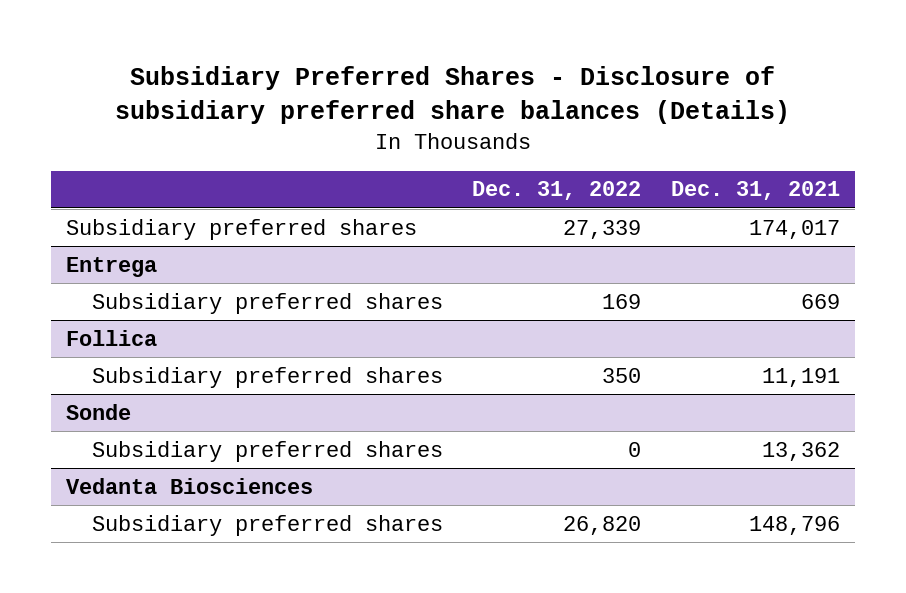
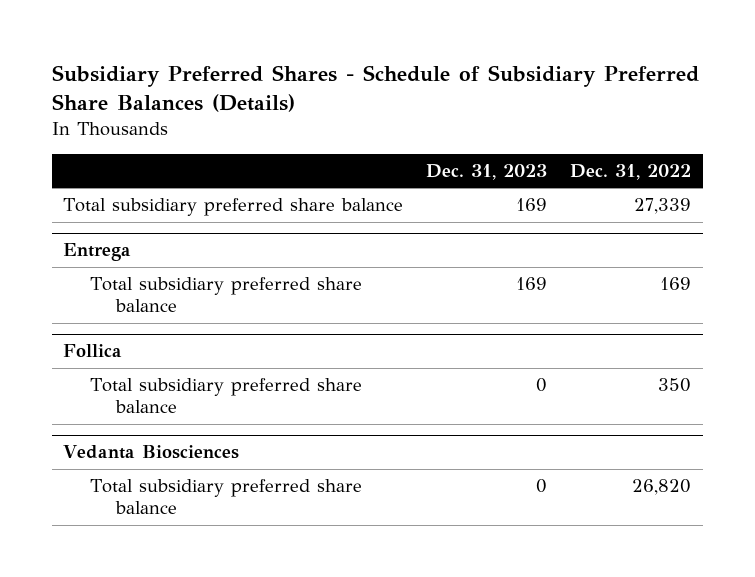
[114,65,790,124] Subsidiary Preferred Shares - Disclosure of subsidiary preferred share balances (Details) -> [52,64,700,112] Subsidiary Preferred Shares - Schedule of Subsidiary Preferred Share Balances (Details)
[671,181,841,201] Dec. 31, 2021 -> none
none -> [426,163,548,180] Dec. 31, 2023
[65,218,417,240] Subsidiary preferred shares -> [63,198,404,217] Total subsidiary preferred share balance
[91,292,443,314] Subsidiary preferred shares -> [89,277,362,313] Total subsidiary preferred share balance
[65,403,131,420] Sonde -> none
[91,440,443,462] Subsidiary preferred shares -> none
[91,366,443,388] Subsidiary preferred shares -> [89,378,362,414] Total subsidiary preferred share balance
[91,514,443,536] Subsidiary preferred shares -> [89,479,362,515] Total subsidiary preferred share balance

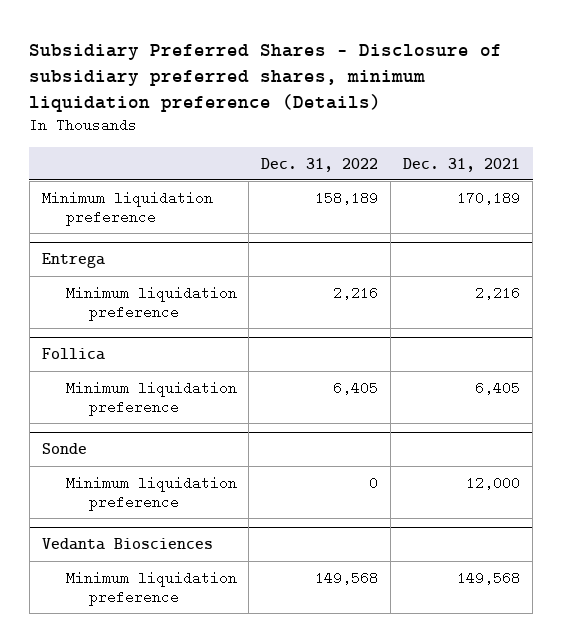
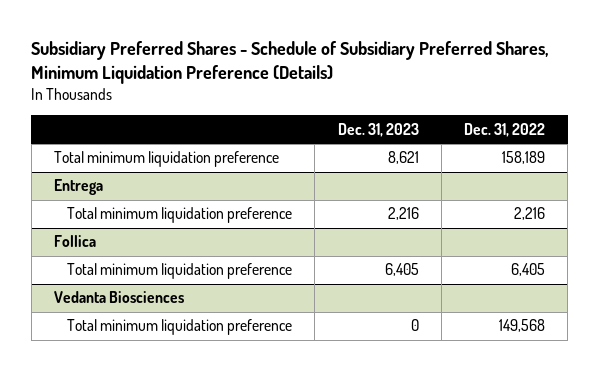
[29,43,503,112] Subsidiary Preferred Shares - Disclosure of subsidiary preferred shares, minimum liquidation preference (Details) -> [31,41,549,85] Subsidiary Preferred Shares - Schedule of Subsidiary Preferred Shares, Minimum Liquidation Preference (Details)
[403,157,521,172] Dec. 31, 2021 -> none
none -> [337,122,419,137] Dec. 31, 2023
[41,190,213,226] Minimum liquidation preference -> [53,151,279,168] Total minimum liquidation preference
[65,285,237,321] Minimum liquidation preference -> [67,207,293,224] Total minimum liquidation preference
[41,443,87,455] Sonde -> none
[65,475,237,511] Minimum liquidation preference -> none
[65,380,237,416] Minimum liquidation preference -> [67,263,293,280] Total minimum liquidation preference
[65,570,237,606] Minimum liquidation preference -> [67,319,293,336] Total minimum liquidation preference

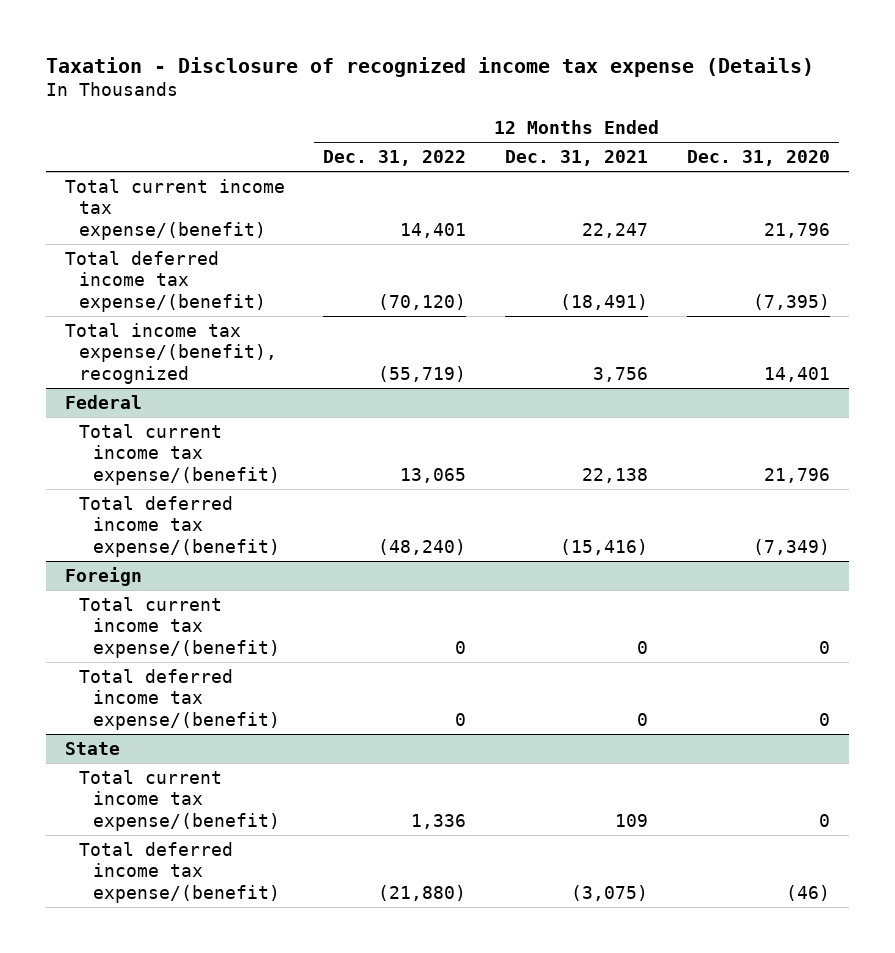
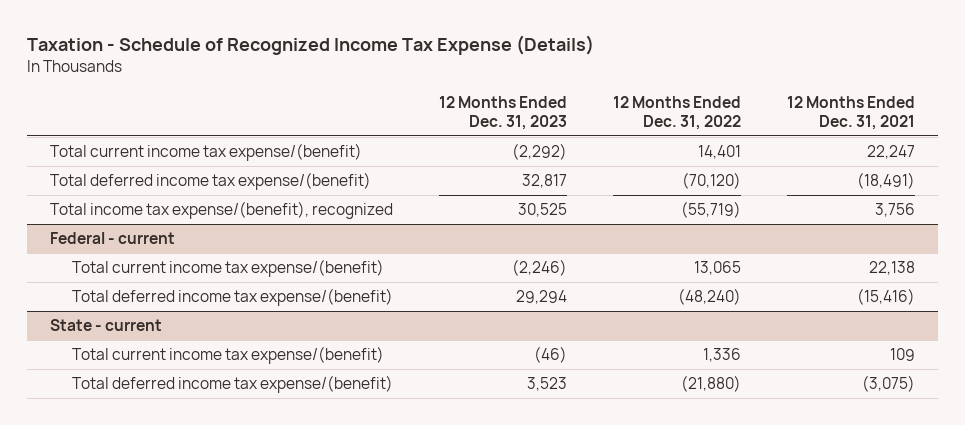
[45,56,814,77] Taxation - Disclosure of recognized income tax expense (Details) -> [26,34,594,55] Taxation - Schedule of Recognized Income Tax Expense (Details)
[686,150,830,167] Dec. 31, 2020 -> none
none -> [438,95,567,130] 12 Months Ended Dec. 31, 2023
[64,394,142,409] Federal -> [49,232,175,245] Federal - current
[64,566,142,586] Foreign -> none
[78,596,280,659] Total current income tax expense/(benefit) -> none
[78,668,280,731] Total deferred income tax expense/(benefit) -> none
[64,741,120,755] State -> [49,319,162,332] State - current

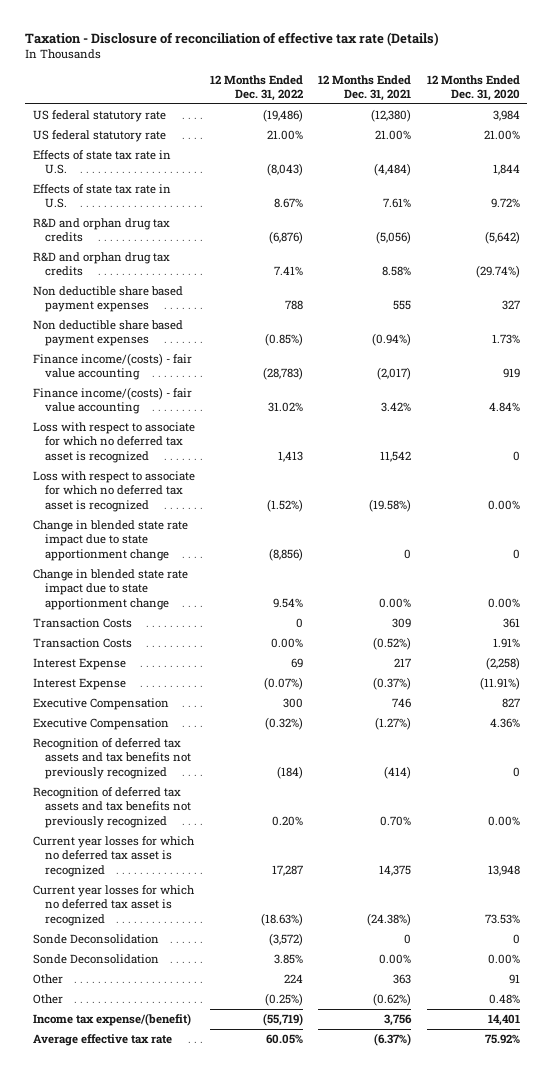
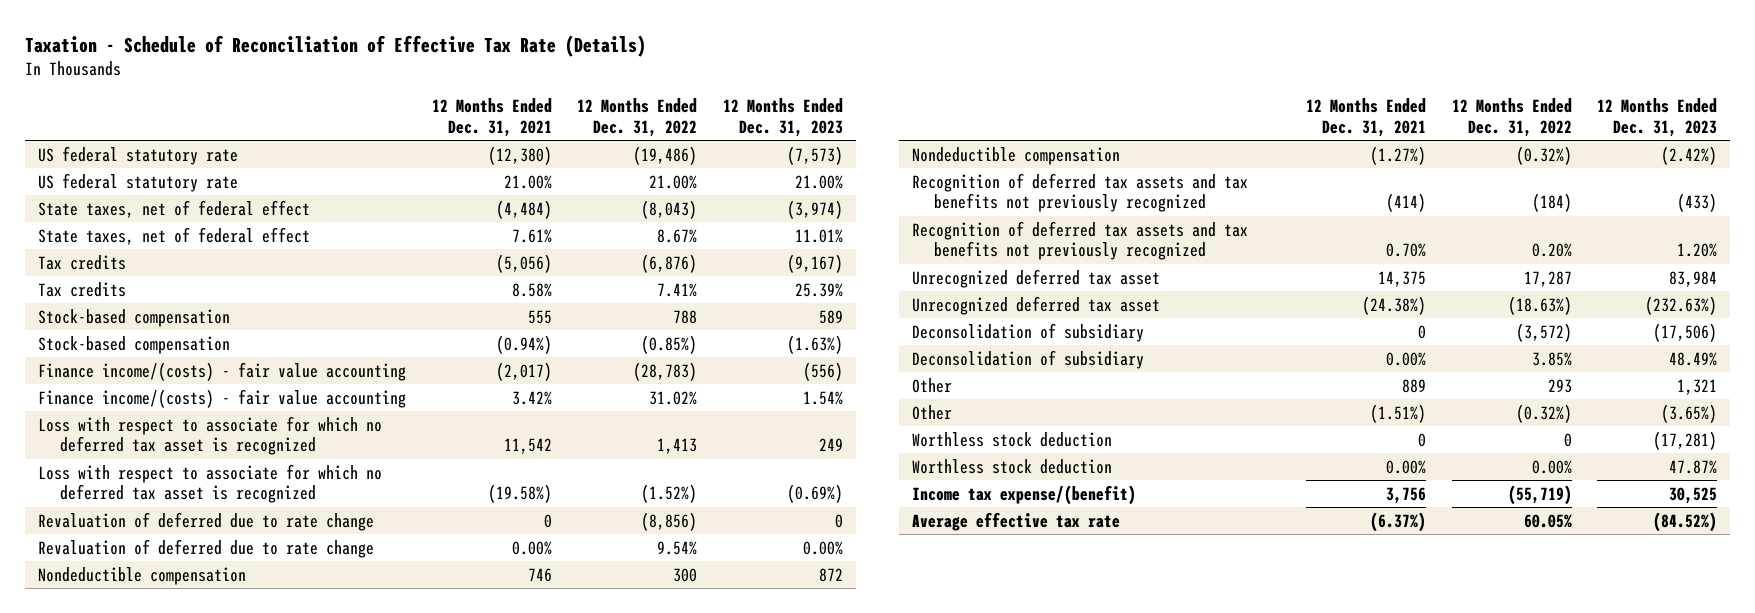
[25,31,440,46] Taxation - Disclosure of reconciliation of effective tax rate (Details) -> [24,34,646,57] Taxation - Schedule of Reconciliation of Effective Tax Rate (Details)
[426,74,520,101] 12 Months Ended Dec. 31, 2020 -> none
none -> [723,97,844,137] 12 Months Ended Dec. 31, 2023
[32,150,171,175] Effects of state tax rate in U.S. -> [37,199,310,218] State taxes, net of federal effect
[32,184,171,209] Effects of state tax rate in U.S. -> [37,226,310,245] State taxes, net of federal effect
[32,218,170,243] R&D and orphan drug tax credits -> [37,254,126,270] Tax credits
[32,252,170,277] R&D and orphan drug tax credits -> [37,281,126,297] Tax credits
[32,286,183,313] Non deductible share based payment expenses -> [37,308,230,327] Stock-based compensation
[32,320,183,347] Non deductible share based payment expenses -> [37,335,230,354] Stock-based compensation
[32,618,132,629] Transaction Costs -> none
[32,638,132,649] Transaction Costs -> none
[32,658,126,671] Interest Expense -> none
[32,678,126,691] Interest Expense -> none
[32,520,188,561] Change in blended state rate impact due to state apportionment change -> [37,511,374,531] Revaluation of deferred due to rate change
[32,569,188,610] Change in blended state rate impact due to state apportionment change -> [37,538,374,558] Revaluation of deferred due to rate change
[32,698,169,711] Executive Compensation -> [37,566,246,585] Nondeductible compensation
[32,718,169,731] Executive Compensation -> [912,146,1121,165] Nondeductible compensation
[32,836,195,877] Current year losses for which no deferred tax asset is recognized -> [912,268,1161,288] Unrecognized deferred tax asset
[32,885,195,926] Current year losses for which no deferred tax asset is recognized -> [912,295,1161,315] Unrecognized deferred tax asset
[32,934,159,945] Sonde Deconsolidation -> [912,322,1145,342] Deconsolidation of subsidiary
[32,954,159,965] Sonde Deconsolidation -> [912,349,1145,369] Deconsolidation of subsidiary
[284,974,304,984] 224 -> [1547,378,1572,393] 293
[393,974,412,985] 363 -> [1401,378,1426,393] 889
[265,993,304,1007] (0.25%) -> [1515,403,1572,423] (0.32%)
[373,993,412,1007] (0.62%) -> [1369,403,1426,423] (1.51%)
none -> [912,431,1113,447] Worthless stock deduction
none -> [912,458,1113,474] Worthless stock deduction

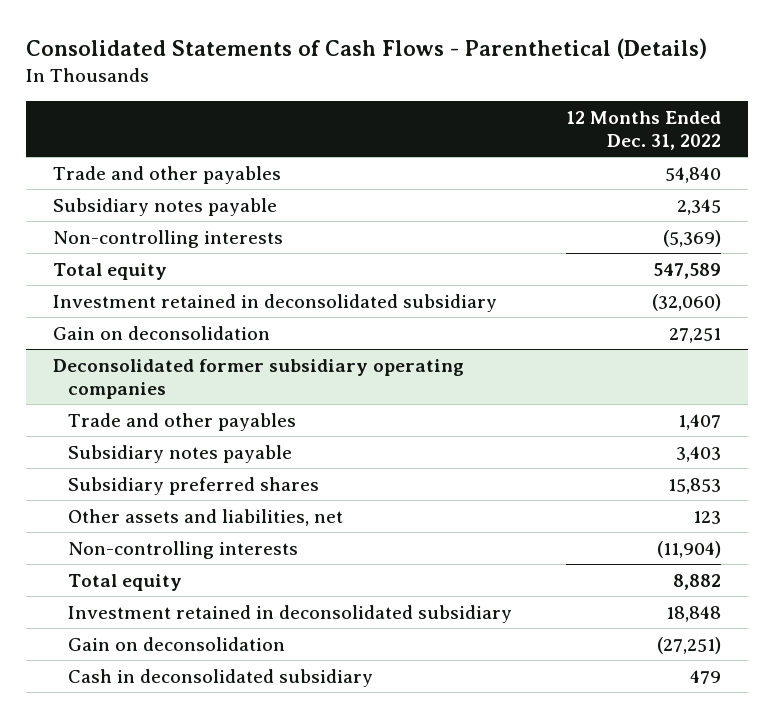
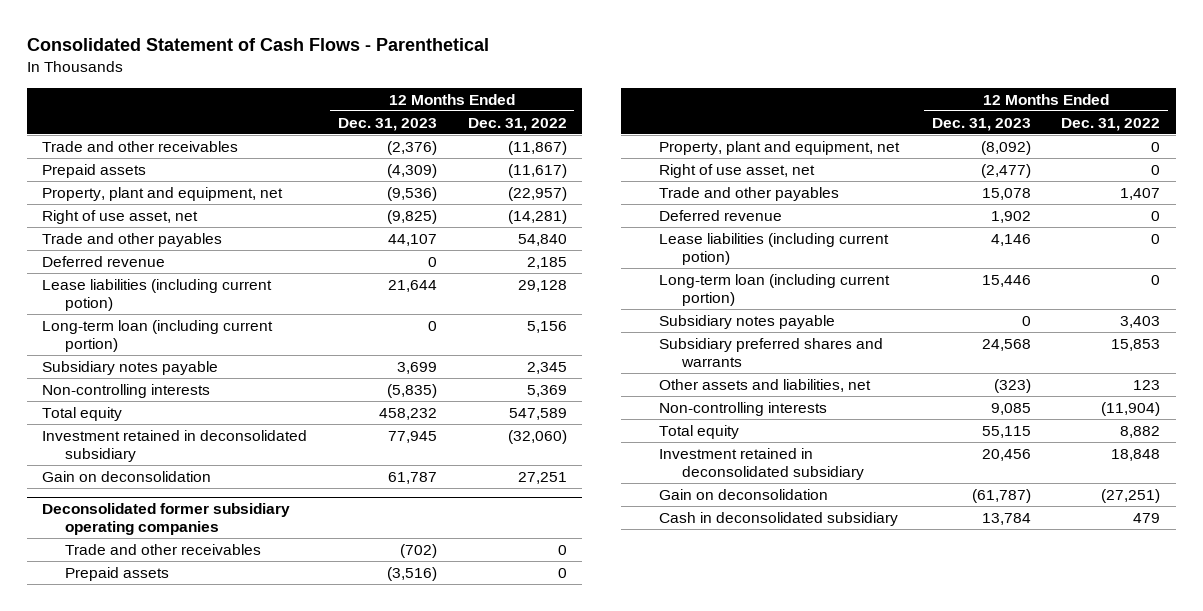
[26,37,708,59] Consolidated Statements of Cash Flows - Parenthetical (Details) -> [27,38,490,52] Consolidated Statement of Cash Flows - Parenthetical
none -> [338,117,438,131] Dec. 31, 2023
none -> [42,140,239,152] Trade and other receivables
none -> [42,163,147,178] Prepaid assets
none -> [42,186,284,201] Property, plant and equipment, net
none -> [42,209,199,224] Right of use asset, net
none -> [42,255,166,267] Deferred revenue
none -> [42,278,273,312] Lease liabilities (including current potion)
none -> [42,319,274,353] Long-term loan (including current portion)
[663,229,722,247] (5,369) -> [526,384,567,397] 5,369
none -> [65,543,262,555] Trade and other receivables
none -> [65,566,170,581] Prepaid assets
none -> [659,140,901,155] Property, plant and equipment, net
none -> [659,163,816,178] Right of use asset, net
none -> [659,209,783,221] Deferred revenue
none -> [659,232,890,266] Lease liabilities (including current potion)
none -> [659,273,891,307] Long-term loan (including current portion)
[67,476,319,495] Subsidiary preferred shares -> [659,337,884,368] Subsidiary preferred shares and warrants

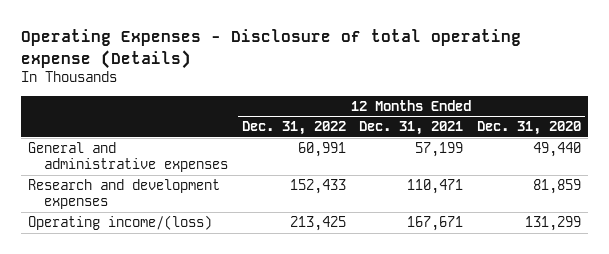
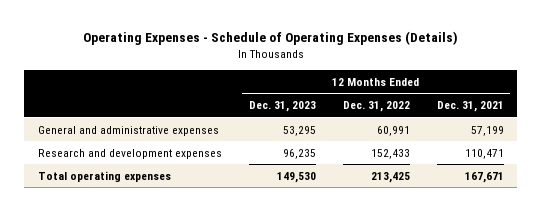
[21,29,522,69] Operating Expenses - Disclosure of total operating expense (Details) -> [82,31,458,46] Operating Expenses - Schedule of Operating Expenses (Details)
[477,121,582,136] Dec. 31, 2020 -> none
none -> [248,101,316,113] Dec. 31, 2023
[28,215,213,231] Operating income/(loss) -> [37,170,171,182] Total operating expenses

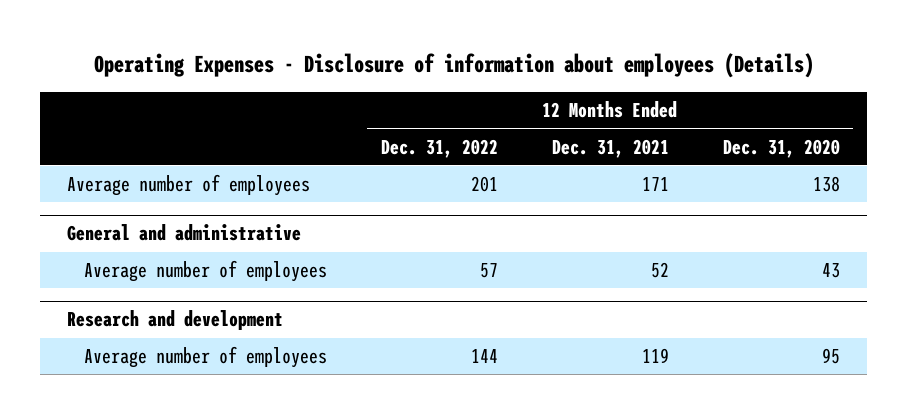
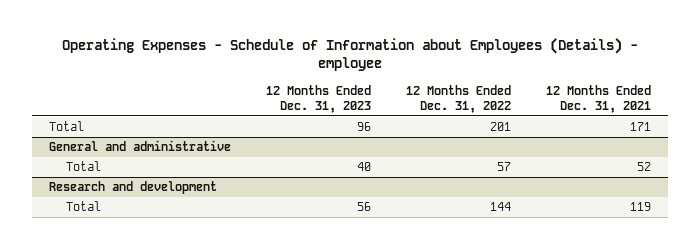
[93,52,814,78] Operating Expenses - Disclosure of information about employees (Details) -> [62,38,639,72] Operating Expenses - Schedule of Information about Employees (Details) - employee
[722,138,840,158] Dec. 31, 2020 -> none
none -> [266,84,372,113] 12 Months Ended Dec. 31, 2023
[67,174,311,197] Average number of employees -> [49,121,85,132] Total
[83,260,327,283] Average number of employees -> [66,161,102,172] Total
[83,346,327,369] Average number of employees -> [66,201,102,212] Total

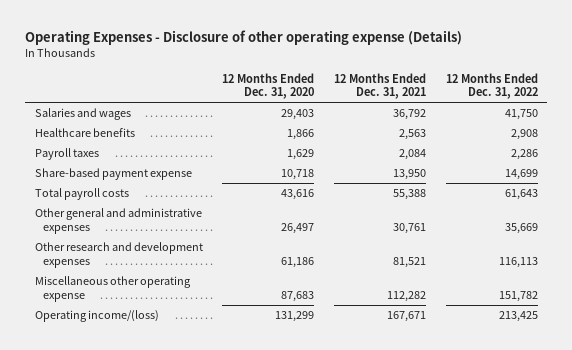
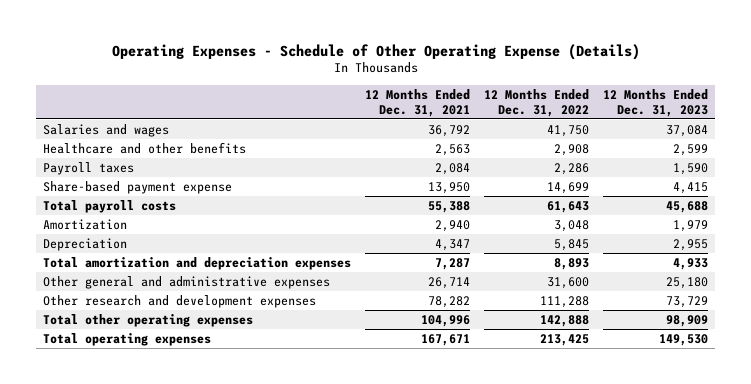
[24,30,462,46] Operating Expenses - Disclosure of other operating expense (Details) -> [111,43,640,60] Operating Expenses - Schedule of Other Operating Expense (Details)
[222,72,315,100] 12 Months Ended Dec. 31, 2020 -> none
none -> [603,88,709,117] 12 Months Ended Dec. 31, 2023
[34,128,135,138] Healthcare benefits -> [43,141,247,154] Healthcare and other benefits
none -> [43,218,128,230] Amortization
none -> [43,237,128,251] Depreciation
none -> [43,256,352,270] Total amortization and depreciation expenses
[392,222,426,234] 30,761 -> [428,276,471,289] 26,714
[504,222,538,234] 35,669 -> [547,276,590,289] 31,600
[392,256,426,268] 81,521 -> [428,295,471,308] 78,282
[498,256,538,268] 116,113 -> [540,295,590,308] 111,288
[34,276,191,302] Miscellaneous other operating expense -> [43,313,254,327] Total other operating expenses
[386,290,426,302] 112,282 -> [421,314,471,327] 104,996
[498,290,538,302] 151,782 -> [540,314,590,327] 142,888
[34,310,159,323] Operating income/(loss) -> [43,332,212,346] Total operating expenses

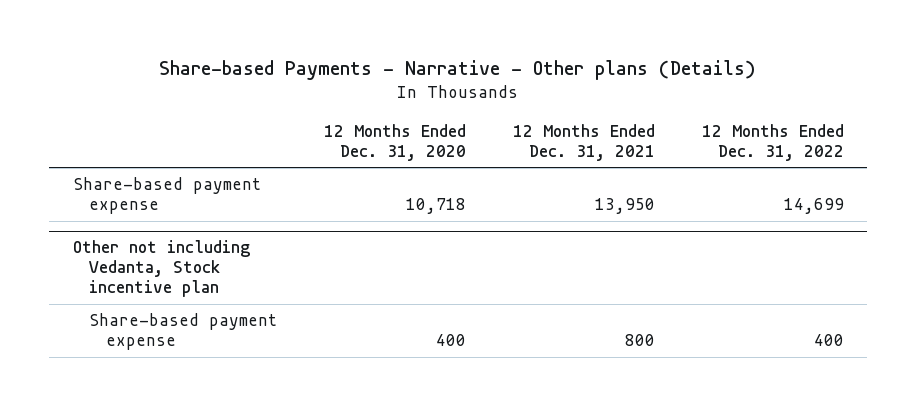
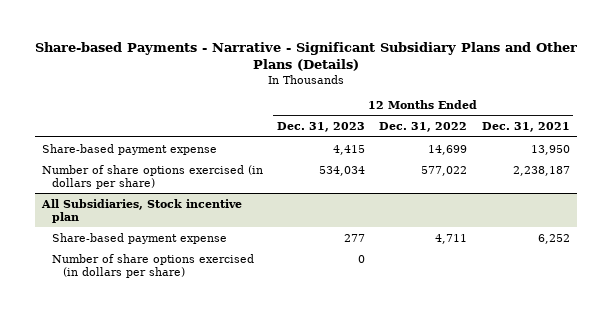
[159,60,757,81] Share-based Payments - Narrative - Other plans (Details) -> [34,41,577,71] Share-based Payments - Narrative - Significant Subsidiary Plans and Other Plans (Details)
[323,123,466,161] 12 Months Ended Dec. 31, 2020 -> none
none -> [277,122,366,133] Dec. 31, 2023
[72,240,250,298] Other not including Vedanta, Stock incentive plan -> none
none -> [41,164,263,189] Number of share options exercised (in dollars per share)
none -> [40,198,242,223] All Subsidiaries, Stock incentive plan
[624,334,655,347] 800 -> [537,233,570,244] 6,252
[813,334,844,347] 400 -> [435,233,468,244] 4,711
none -> [52,253,255,278] Number of share options exercised (in dollars per share)

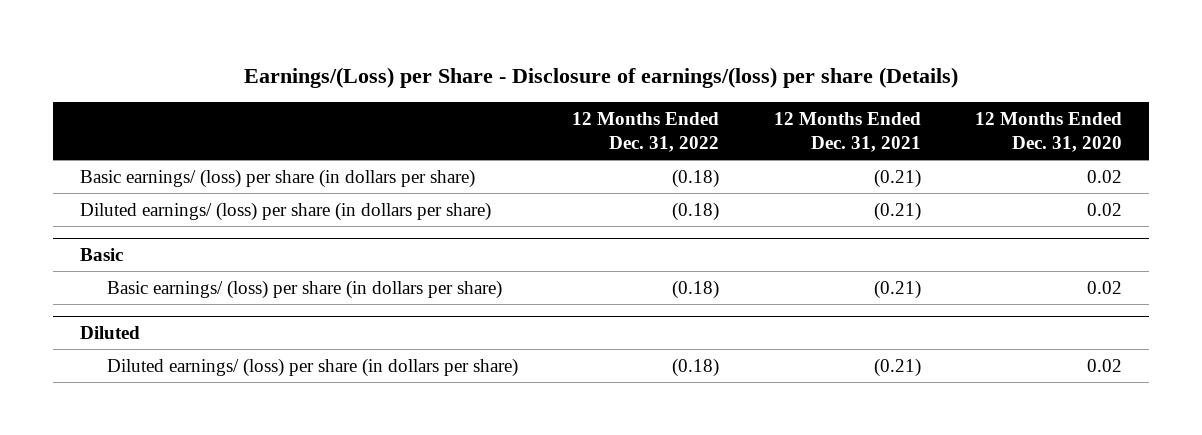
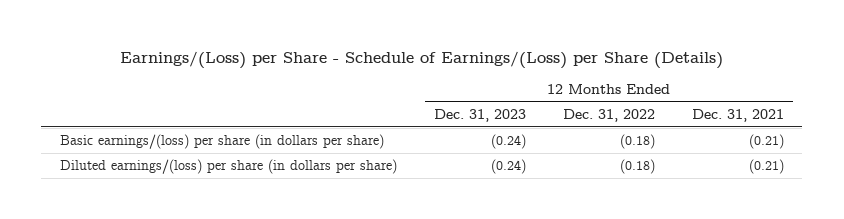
[244,66,959,88] Earnings/(Loss) per Share - Disclosure of earnings/(loss) per share (Details) -> [119,51,723,70] Earnings/(Loss) per Share - Schedule of Earnings/(Loss) per Share (Details)
[975,111,1123,153] 12 Months Ended Dec. 31, 2020 -> none
none -> [433,108,526,122] Dec. 31, 2023
[80,247,124,261] Basic -> none
[106,279,502,299] Basic earnings/ (loss) per share (in dollars per share) -> none
[80,325,141,339] Diluted -> none
[106,357,518,377] Diluted earnings/ (loss) per share (in dollars per share) -> none
[80,168,476,188] Basic earnings/ (loss) per share (in dollars per share) -> [59,134,384,150] Basic earnings/(loss) per share (in dollars per share)
[80,201,492,221] Diluted earnings/ (loss) per share (in dollars per share) -> [59,159,397,175] Diluted earnings/(loss) per share (in dollars per share)

